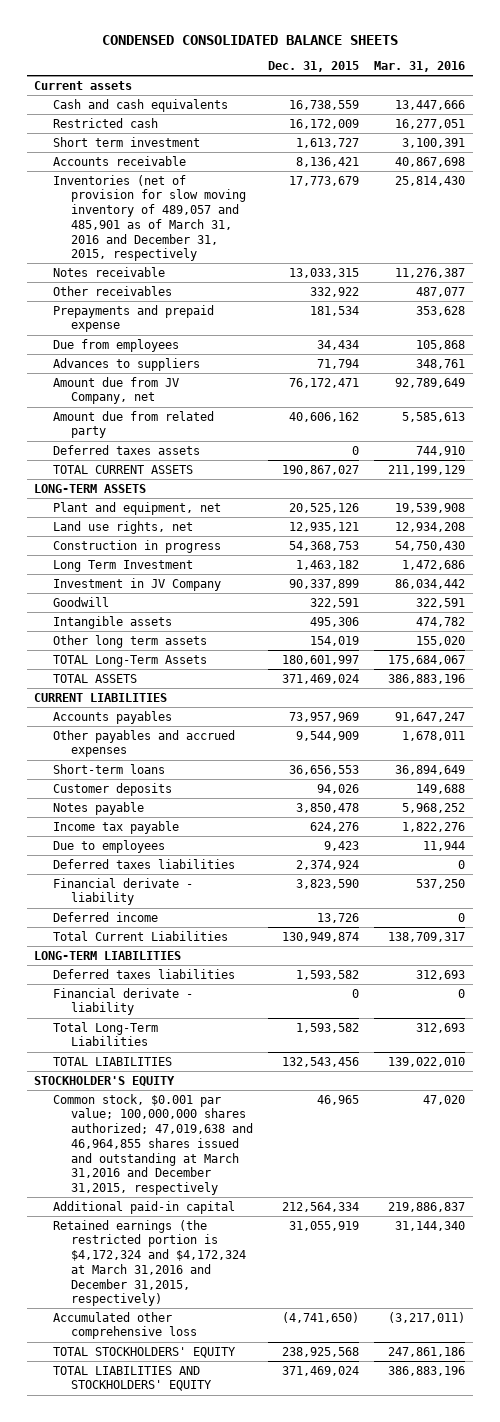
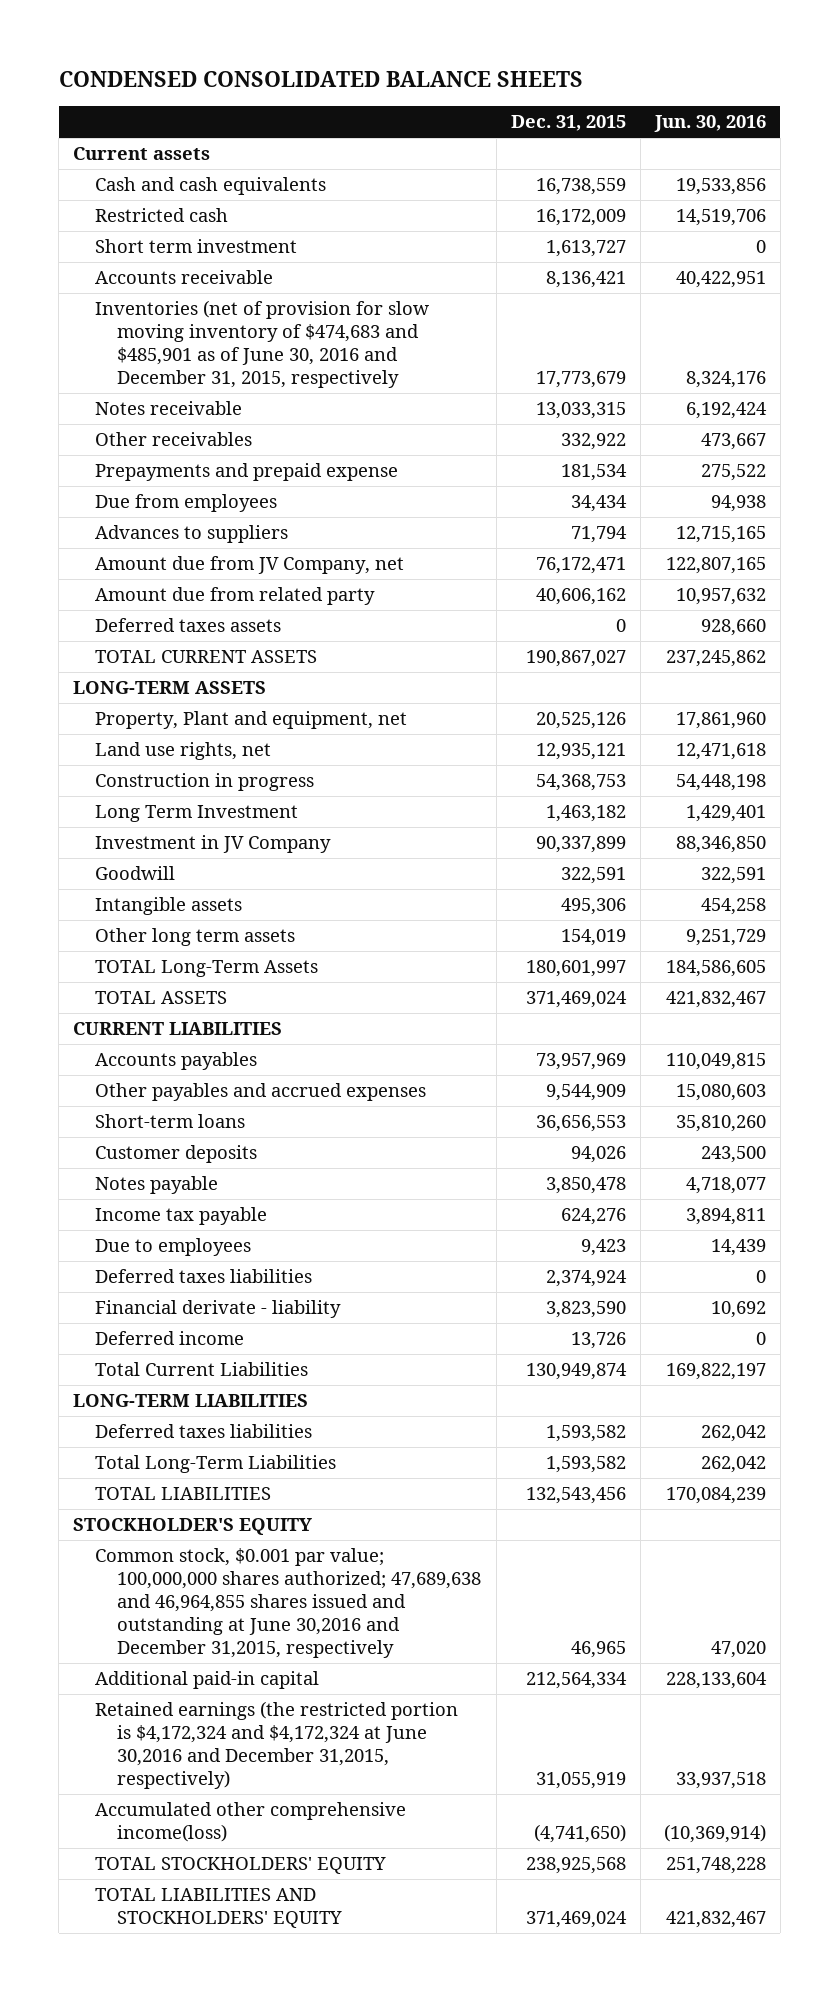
[374,61,466,73] Mar. 31, 2016 -> none
none -> [653,115,766,133] Jun. 30, 2016
[52,174,246,262] Inventories (net of provision for slow moving inventory of 489,057 and 485,901 as of March 31, 2016 and December 31, 2015, respectively -> [95,300,430,389] Inventories (net of provision for slow moving inventory of $474,683 and $485,901 as of June 30, 2016 and December 31, 2015, respectively
[52,501,221,515] Plant and equipment, net -> [95,711,408,730] Property, Plant and equipment, net
[52,987,193,1016] Financial derivate - liability -> none
[52,1093,253,1196] Common stock, $0.001 par value; 100,000,000 shares authorized; 47,019,638 and 46,964,855 shares issued and outstanding at March 31,2016 and December 31,2015, respectively -> [95,1548,482,1659] Common stock, $0.001 par value; 100,000,000 shares authorized; 47,689,638 and 46,964,855 shares issued and outstanding at June 30,2016 and December 31,2015, respectively
[52,1219,246,1307] Retained earnings (the restricted portion is $4,172,324 and $4,172,324 at March 31,2016 and December 31,2015, respectively) -> [95,1701,459,1790] Retained earnings (the restricted portion is $4,172,324 and $4,172,324 at June 30,2016 and December 31,2015, respectively)
[52,1311,197,1340] Accumulated other comprehensive loss -> [95,1802,407,1843] Accumulated other comprehensive income(loss)

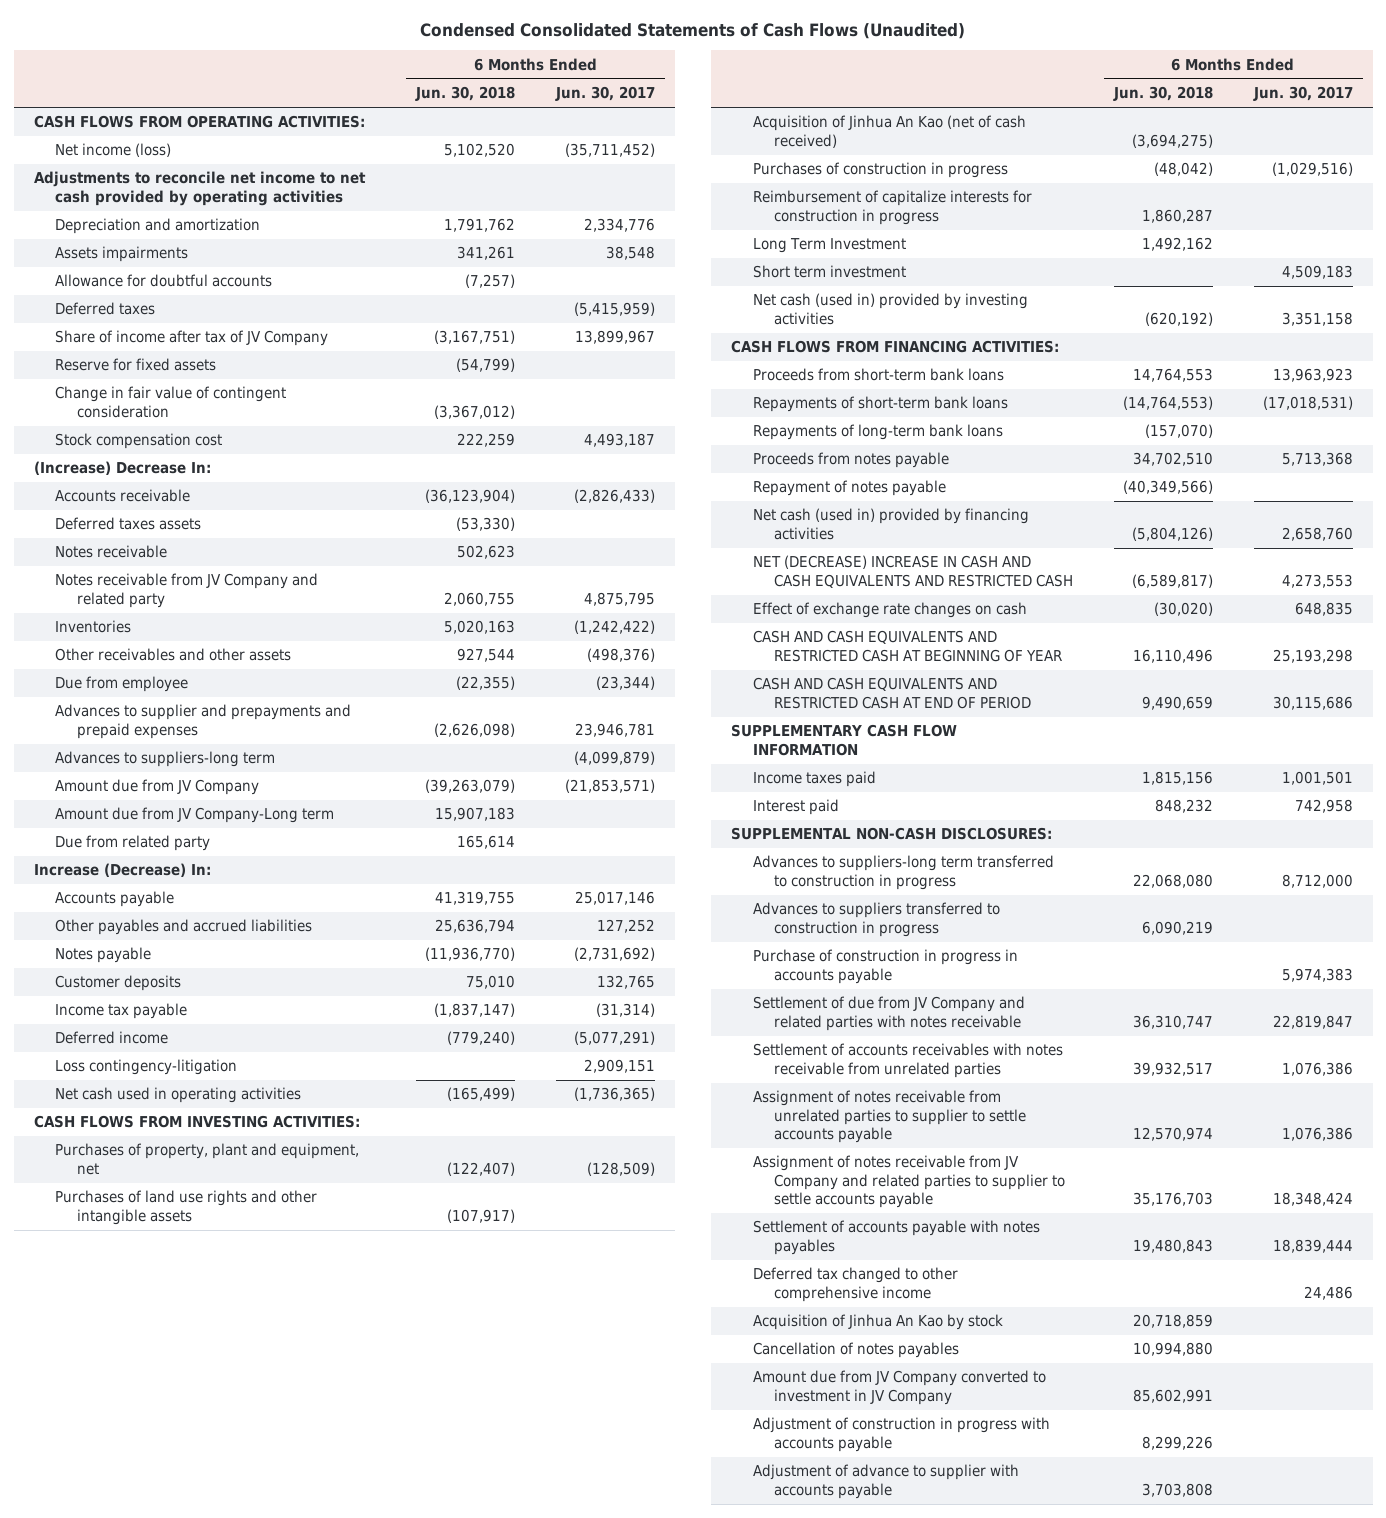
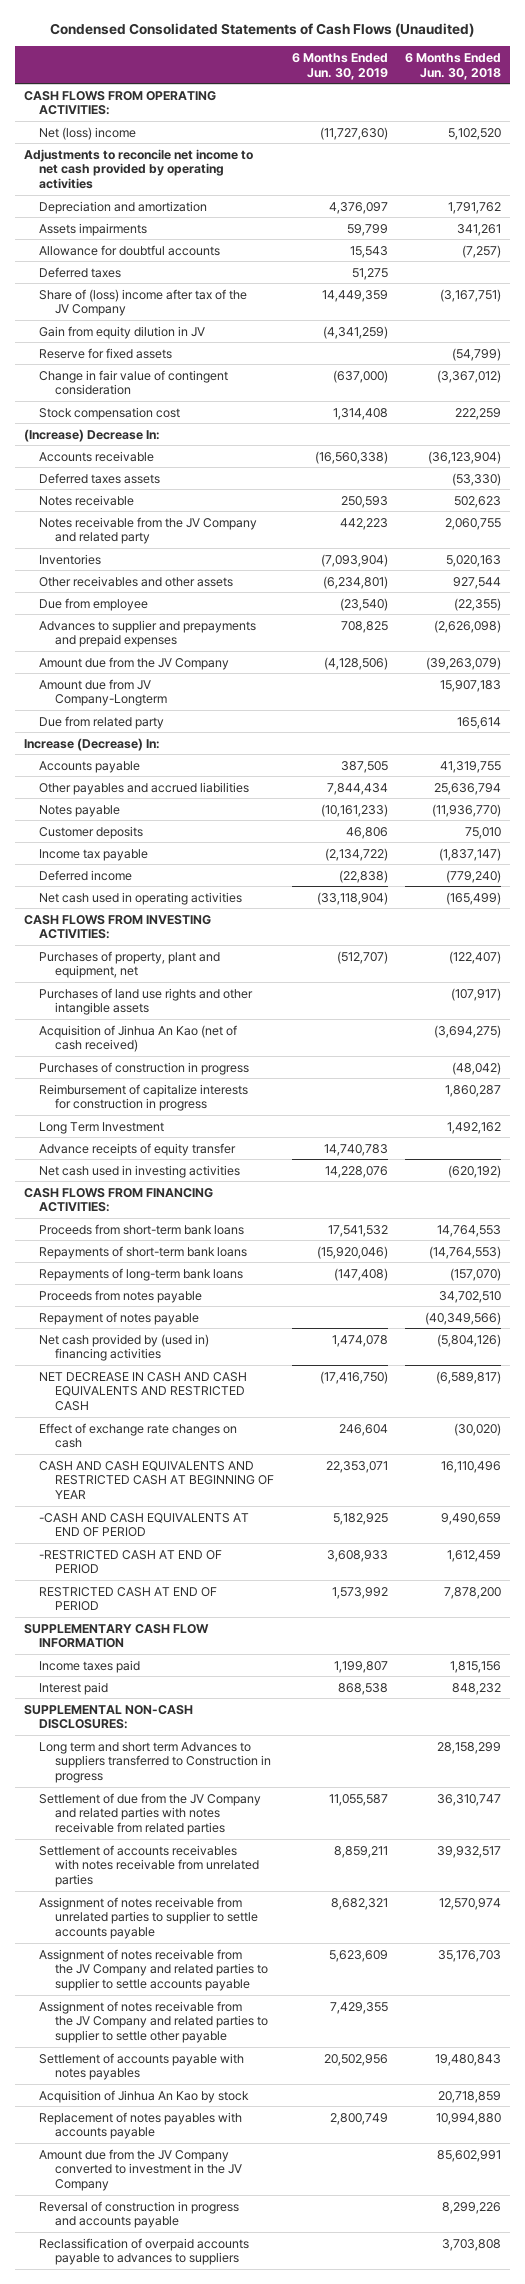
[554,86,655,102] Jun. 30, 2017 -> none
none -> [291,52,388,80] 6 Months Ended Jun. 30, 2019
[55,143,172,158] Net income (loss) -> [39,126,137,140] Net (loss) income
[55,330,329,347] Share of income after tax of JV Company -> [39,288,248,317] Share of (loss) income after tax of the JV Company
none -> [39,325,206,339] Gain from equity dilution in JV
[55,573,319,608] Notes receivable from JV Company and related party -> [39,516,258,545] Notes receivable from the JV Company and related party
[55,751,276,768] Advances to suppliers-long term -> none
[55,779,260,796] Amount due from JV Company -> [39,656,230,670] Amount due from the JV Company
[55,807,335,824] Amount due from JV Company-Long term -> [39,678,168,707] Amount due from JV Company-Longterm
[55,1059,238,1076] Loss contingency-litigation -> none
[752,265,906,279] Short term investment -> none
none -> [39,1142,237,1156] Advance receipts of equity transfer
[752,293,1028,325] Net cash (used in) provided by investing activities -> [39,1164,241,1178] Net cash used in investing activities
[752,508,1029,540] Net cash (used in) provided by financing activities -> [39,1333,210,1362] Net cash provided by (used in) financing activities
[752,555,1074,588] NET (DECREASE) INCREASE IN CASH AND CASH EQUIVALENTS AND RESTRICTED CASH -> [39,1371,248,1412] NET DECREASE IN CASH AND CASH EQUIVALENTS AND RESTRICTED CASH
[752,677,1032,709] CASH AND CASH EQUIVALENTS AND RESTRICTED CASH AT END OF PERIOD -> [39,1512,250,1538] -CASH AND CASH EQUIVALENTS AT END OF PERIOD
none -> [39,1549,223,1575] -RESTRICTED CASH AT END OF PERIOD
none -> [39,1586,218,1612] RESTRICTED CASH AT END OF PERIOD
[752,855,1054,890] Advances to suppliers-long term transferred to construction in progress -> none
[752,949,1018,984] Purchase of construction in progress in accounts payable -> none
[752,902,1000,937] Advances to suppliers transferred to construction in progress -> [39,1741,272,1784] Long term and short term Advances to suppliers transferred to Construction in progress
[1141,920,1213,935] 6,090,219 -> [437,1741,502,1754] 28,158,299
[752,996,1025,1031] Settlement of due from JV Company and related parties with notes receivable -> [39,1792,262,1836] Settlement of due from the JV Company and related parties with notes receivable from related parties
[752,1155,1066,1209] Assignment of notes receivable from JV Company and related parties to supplier to settle accounts payable -> [39,1948,269,1992] Assignment of notes receivable from the JV Company and related parties to supplier to settle accounts payable
none -> [39,2000,269,2044] Assignment of notes receivable from the JV Company and related parties to supplier to settle other payable
[752,1267,958,1302] Deferred tax changed to other comprehensive income -> none
[752,1342,959,1359] Cancellation of notes payables -> [39,2111,243,2140] Replacement of notes payables with accounts payable
[752,1370,1046,1405] Amount due from JV Company converted to investment in JV Company -> [39,2148,243,2192] Amount due from the JV Company converted to investment in the JV Company
[752,1417,1050,1452] Adjustment of construction in progress with accounts payable -> [39,2200,240,2229] Reversal of construction in progress and accounts payable
[752,1464,1019,1499] Adjustment of advance to supplier with accounts payable -> [39,2237,250,2266] Reclassification of overpaid accounts payable to advances to suppliers

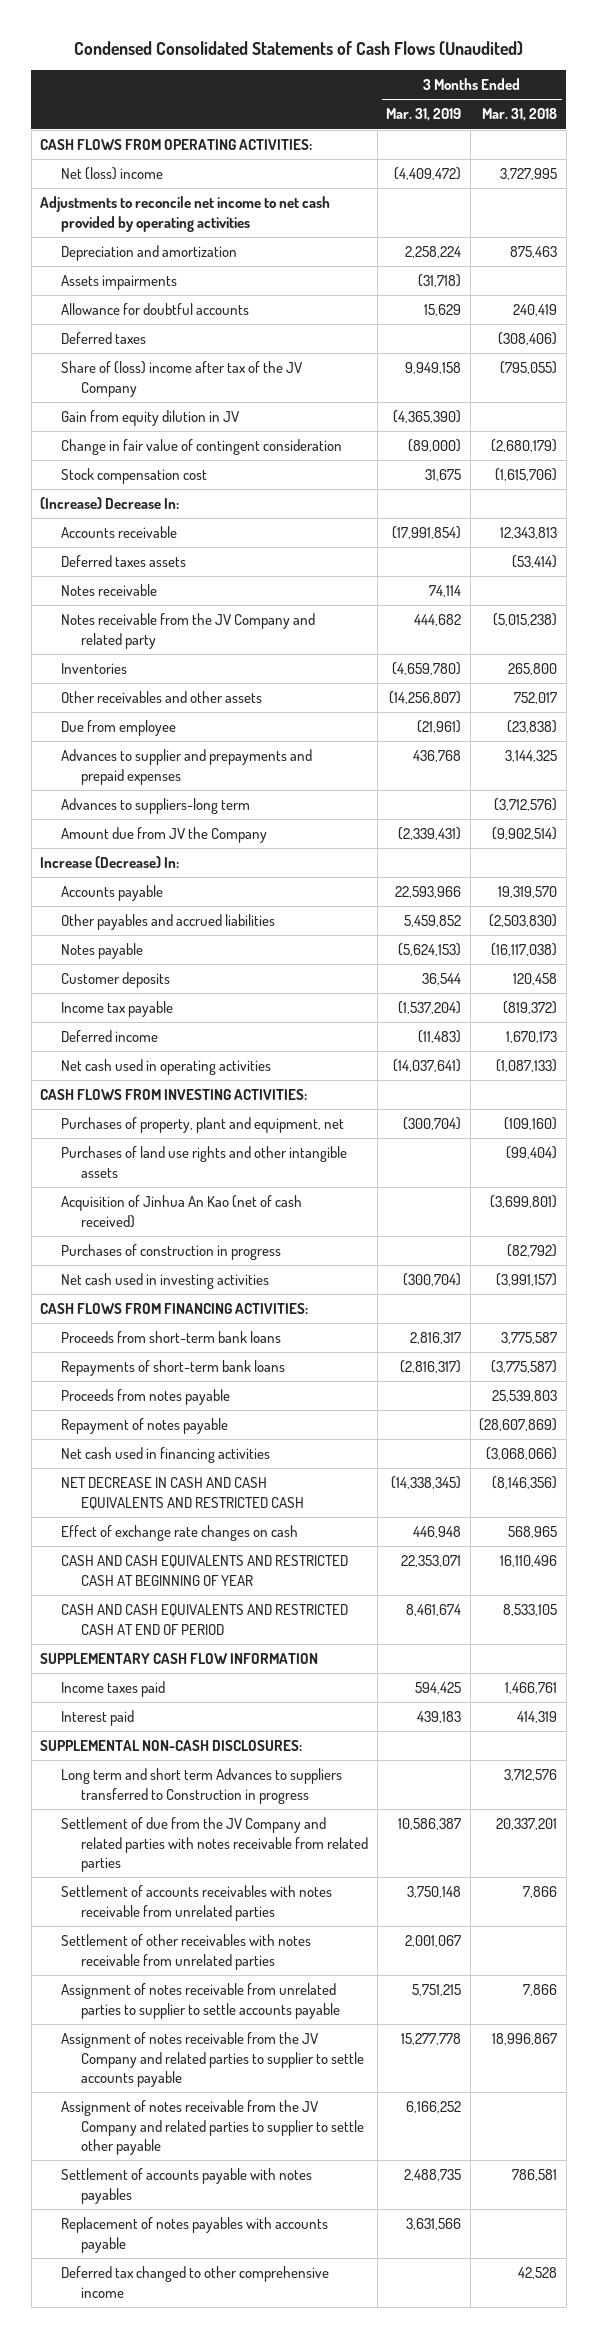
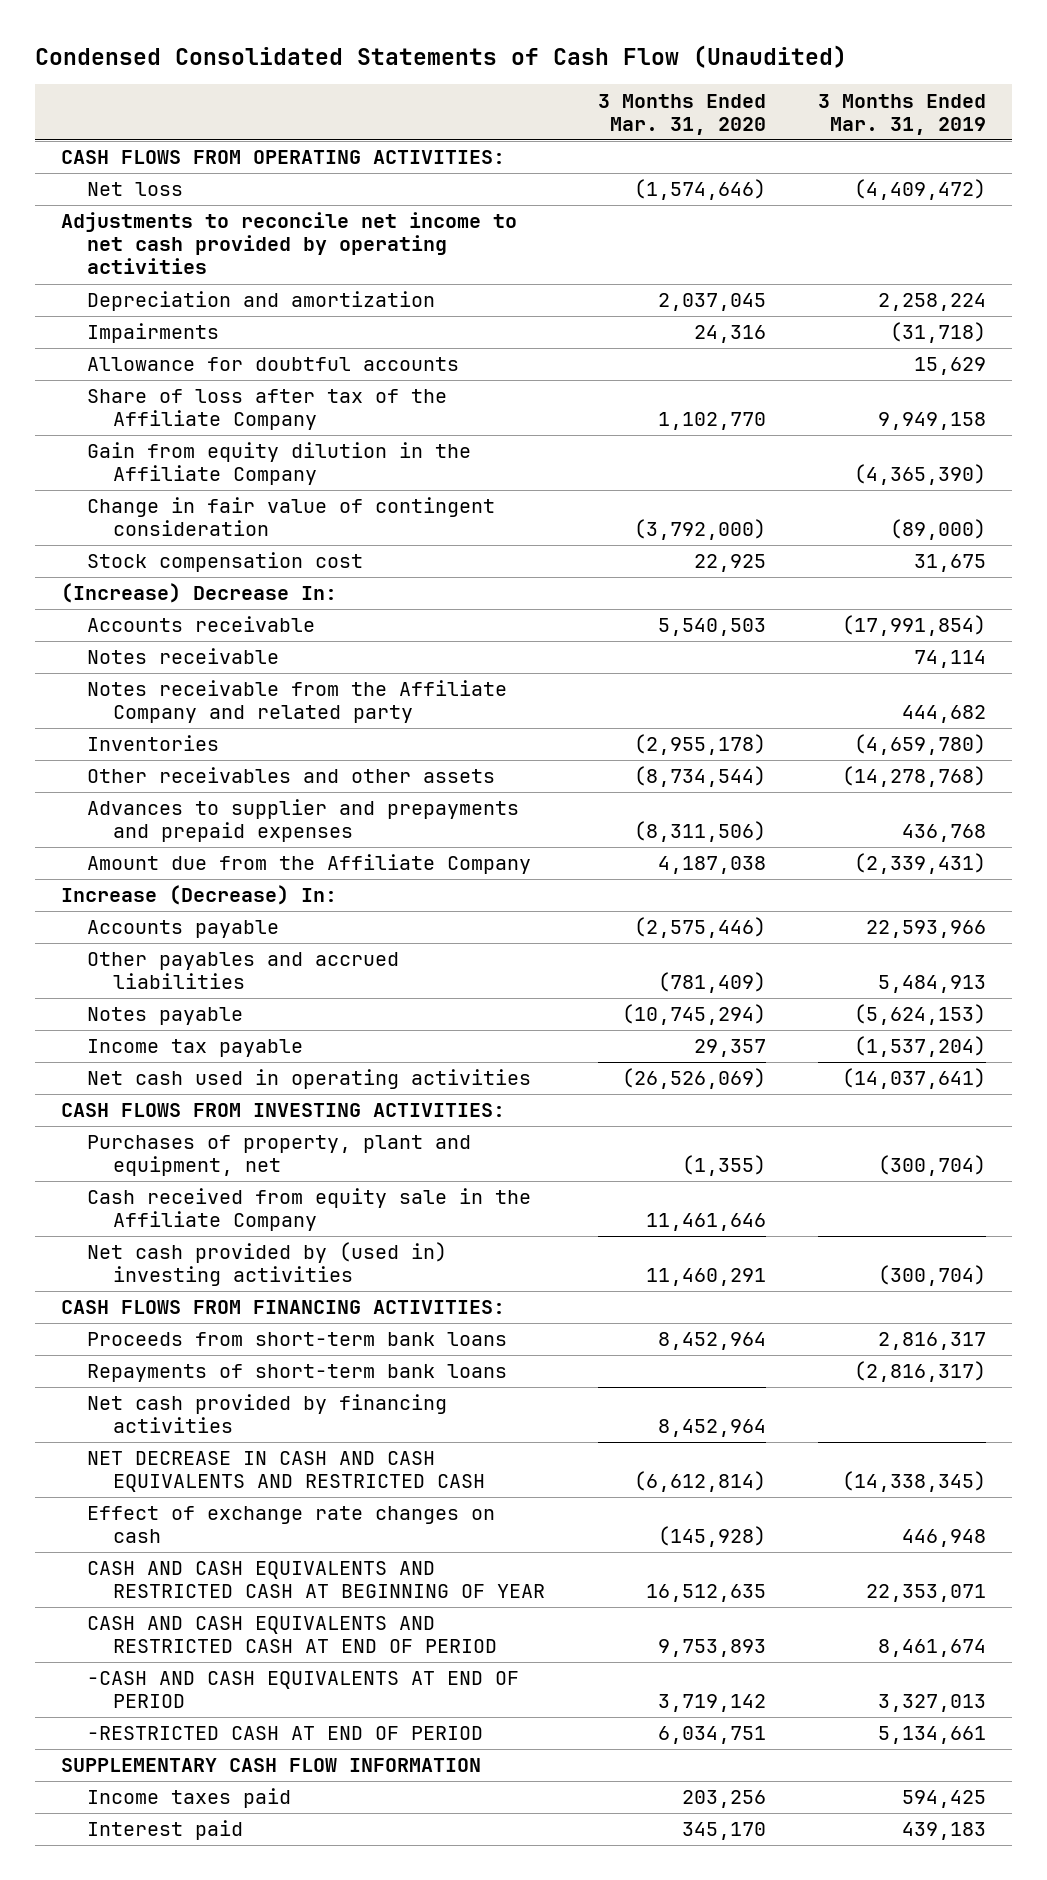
[73,40,523,55] Condensed Consolidated Statements of Cash Flows (Unaudited) -> [35,45,848,69] Condensed Consolidated Statements of Cash Flow (Unaudited)
[482,108,558,122] Mar. 31, 2018 -> none
none -> [597,93,766,135] 3 Months Ended Mar. 31, 2020
[60,167,163,181] Net (loss) income -> [87,182,184,197] Net loss
[60,275,177,291] Assets impairments -> [87,323,220,344] Impairments
[60,332,146,345] Deferred taxes -> none
[60,361,302,397] Share of (loss) income after tax of the JV Company -> [87,389,448,431] Share of loss after tax of the Affiliate Company
[60,410,239,427] Gain from equity dilution in JV -> [87,442,472,486] Gain from equity dilution in the Affiliate Company
[60,555,186,568] Deferred taxes assets -> none
[60,613,315,649] Notes receivable from the JV Company and related party -> [87,680,508,724] Notes receivable from the Affiliate Company and related party
[60,720,176,737] Due from employee -> none
[389,691,462,705] (14,256,807) -> [841,766,986,788] (14,278,768)
[60,798,250,815] Advances to suppliers-long term -> none
[60,827,267,844] Amount due from JV the Company -> [87,854,532,875] Amount due from the Affiliate Company
[404,915,462,928] 5,459,852 -> [877,975,986,994] 5,484,913
[60,972,170,989] Customer deposits -> none
[60,1030,158,1043] Deferred income -> none
[60,1146,347,1178] Purchases of land use rights and other intangible assets -> none
[60,1195,302,1228] Acquisition of Jinhua An Kao (net of cash received) -> none
[60,1244,281,1261] Purchases of construction in progress -> none
none -> [87,1188,532,1232] Cash received from equity sale in the Affiliate Company
[60,1273,269,1290] Net cash used in investing activities -> [87,1242,448,1287] Net cash provided by (used in) investing activities
[60,1389,230,1406] Proceeds from notes payable -> none
[60,1418,228,1435] Repayment of notes payable -> none
[60,1447,270,1464] Net cash used in financing activities -> [87,1394,448,1434] Net cash provided by financing activities
none -> [87,1671,520,1709] -CASH AND CASH EQUIVALENTS AT END OF PERIOD
none -> [87,1726,484,1741] -RESTRICTED CASH AT END OF PERIOD
[40,1740,303,1752] SUPPLEMENTAL NON-CASH DISCLOSURES: -> none
[60,1768,342,1804] Long term and short term Advances to suppliers transferred to Construction in progress -> none
[60,1817,369,1872] Settlement of due from the JV Company and related parties with notes receivable from related parties -> none
[60,1885,332,1921] Settlement of accounts receivables with notes receivable from unrelated parties -> none
[60,1934,311,1970] Settlement of other receivables with notes receivable from unrelated parties -> none
[60,1983,341,2019] Assignment of notes receivable from unrelated parties to supplier to settle accounts payable -> none
[60,2032,365,2087] Assignment of notes receivable from the JV Company and related parties to supplier to settle accounts payable -> none
[60,2100,365,2155] Assignment of notes receivable from the JV Company and related parties to supplier to settle other payable -> none
[60,2168,312,2204] Settlement of accounts payable with notes payables -> none
[60,2217,328,2253] Replacement of notes payables with accounts payable -> none
[60,2266,329,2298] Deferred tax changed to other comprehensive income -> none

